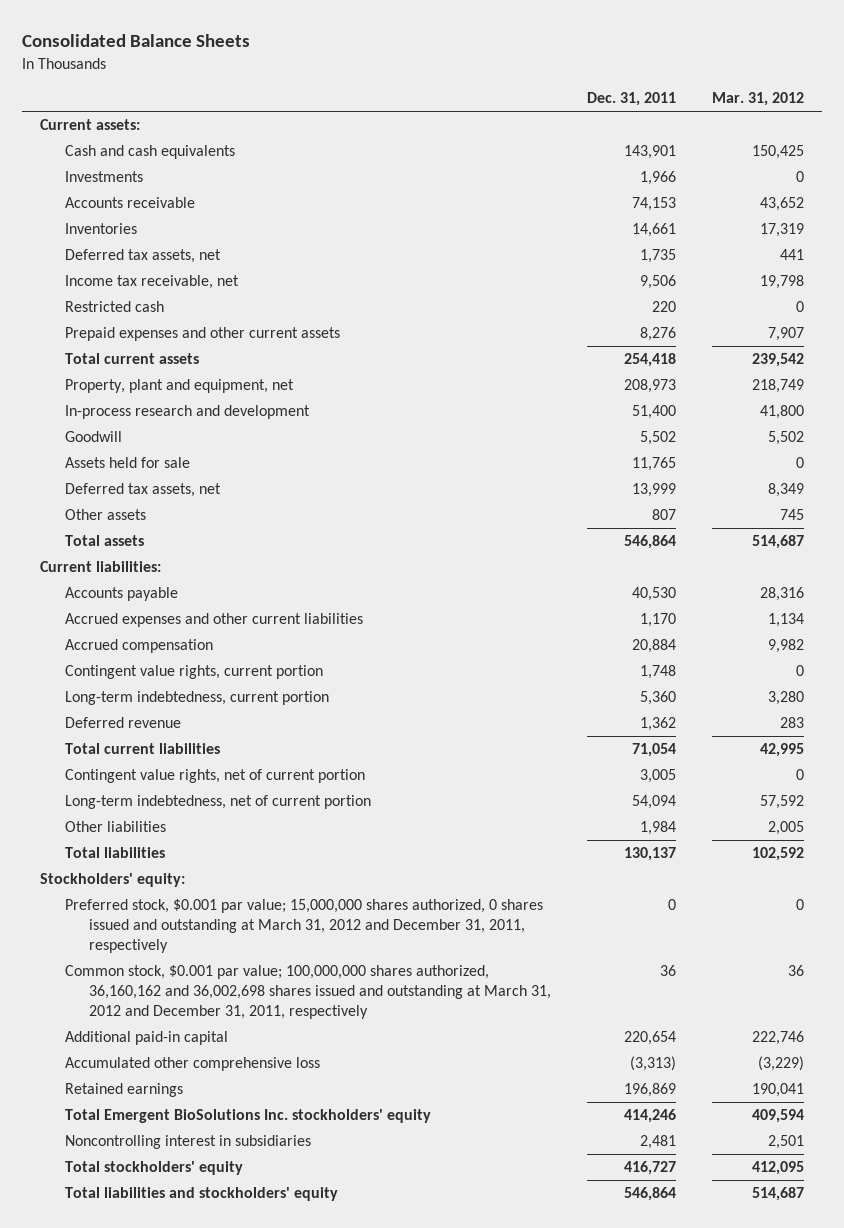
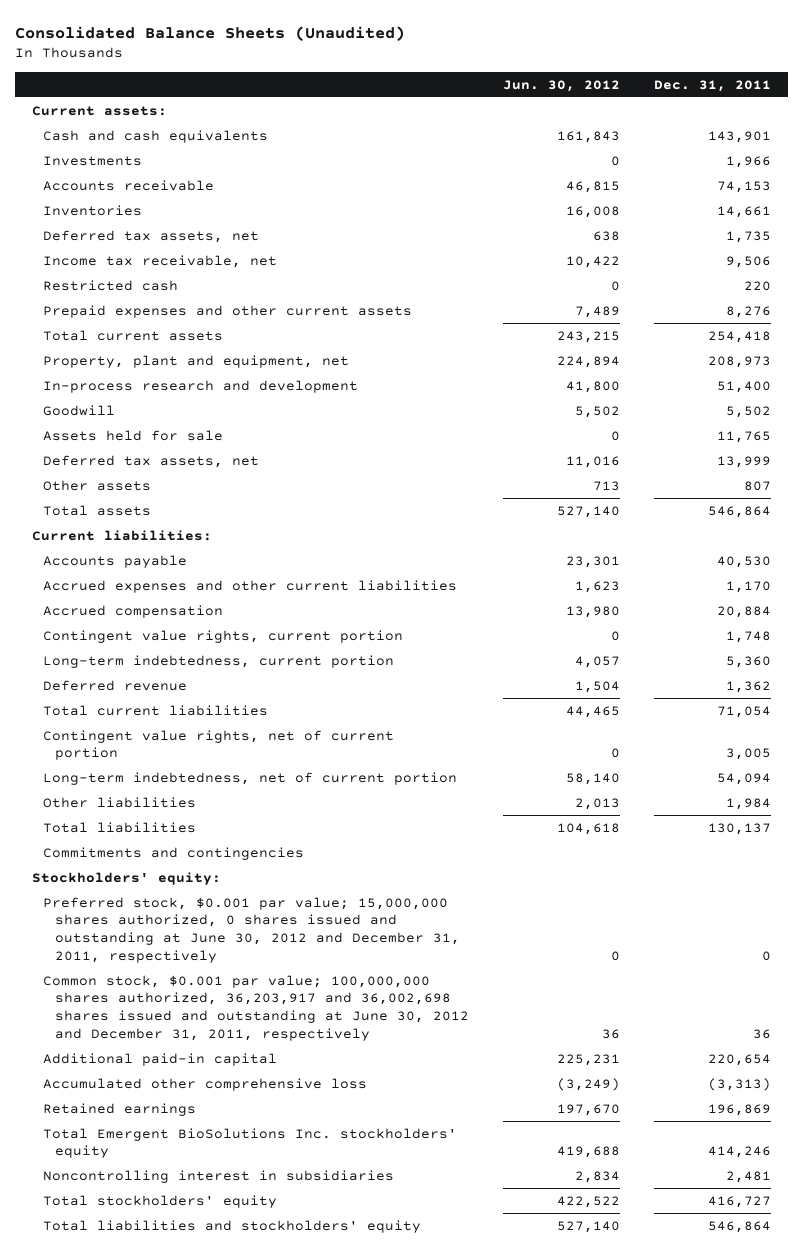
[21,33,250,47] Consolidated Balance Sheets -> [14,25,405,41] Consolidated Balance Sheets (Unaudited)
[712,92,805,107] Mar. 31, 2012 -> none
none -> [502,79,620,92] Jun. 30, 2012
none -> [43,846,305,860] Commitments and contingencies
[64,899,543,953] Preferred stock, $0.001 par value; 15,000,000 shares authorized, 0 shares issued and outstanding at March 31, 2012 and December 31, 2011, respectively -> [43,896,461,964] Preferred stock, $0.001 par value; 15,000,000 shares authorized, 0 shares issued and outstanding at June 30, 2012 and December 31, 2011, respectively
[64,965,552,1019] Common stock, $0.001 par value; 100,000,000 shares authorized, 36,160,162 and 36,002,698 shares issued and outstanding at March 31, 2012 and December 31, 2011, respectively -> [43,974,470,1042] Common stock, $0.001 par value; 100,000,000 shares authorized, 36,203,917 and 36,002,698 shares issued and outstanding at June 30, 2012 and December 31, 2011, respectively

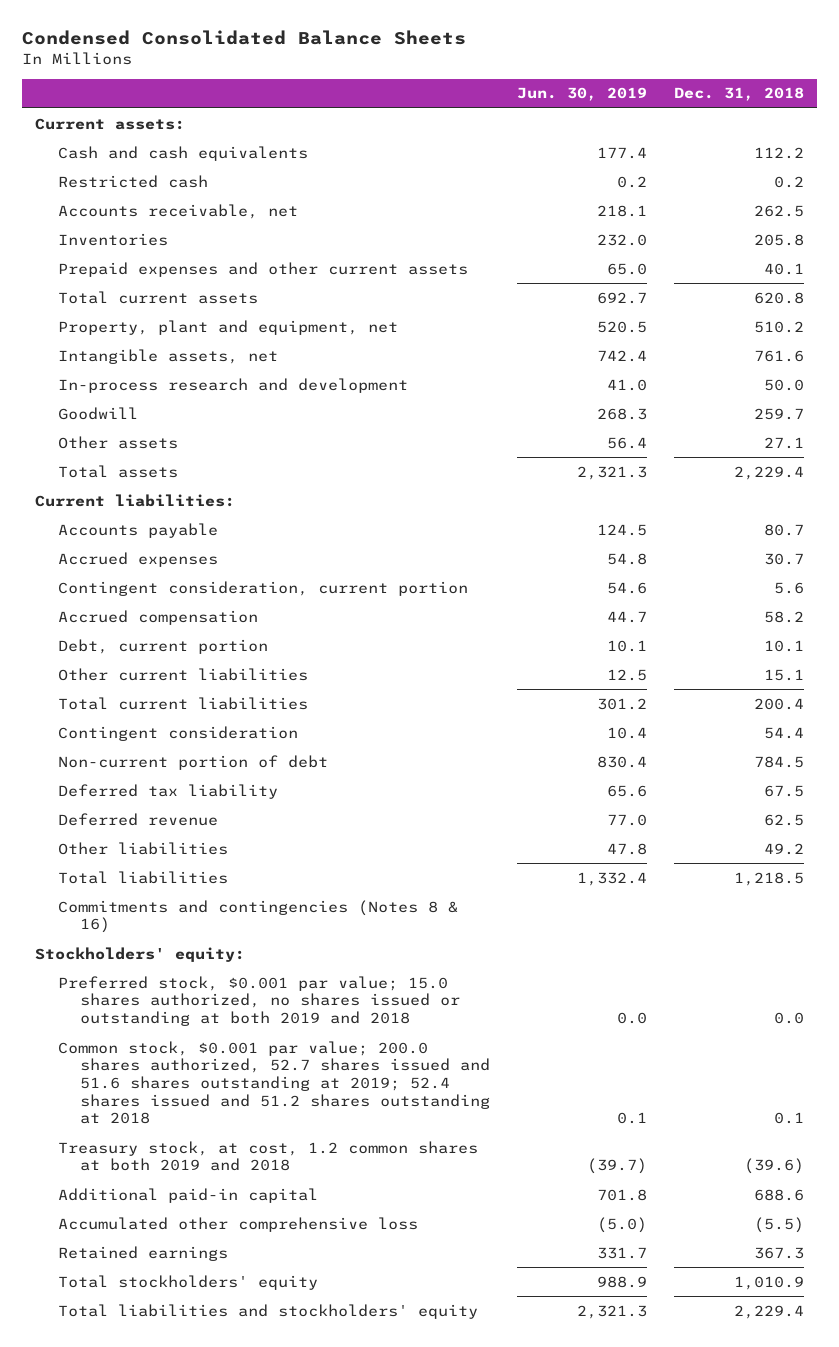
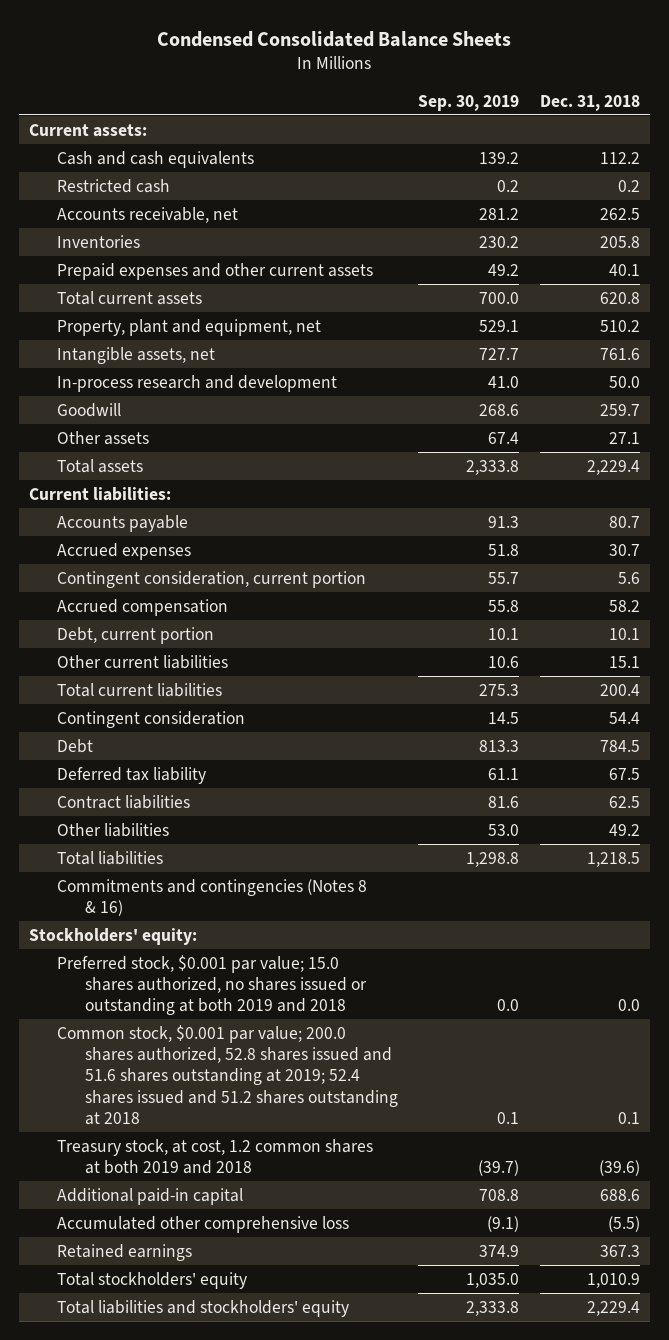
[516,87,647,102] Jun. 30, 2019 -> none
none -> [418,94,520,111] Sep. 30, 2019
[57,754,328,770] Non-current portion of debt -> [56,738,93,753] Debt
[57,812,218,826] Deferred revenue -> [56,794,190,809] Contract liabilities
[57,1040,491,1125] Common stock, $0.001 par value; 200.0 shares authorized, 52.7 shares issued and 51.6 shares outstanding at 2019; 52.4 shares issued and 51.2 shares outstanding at 2018 -> [56,1024,398,1126] Common stock, $0.001 par value; 200.0 shares authorized, 52.8 shares issued and 51.6 shares outstanding at 2019; 52.4 shares issued and 51.2 shares outstanding at 2018

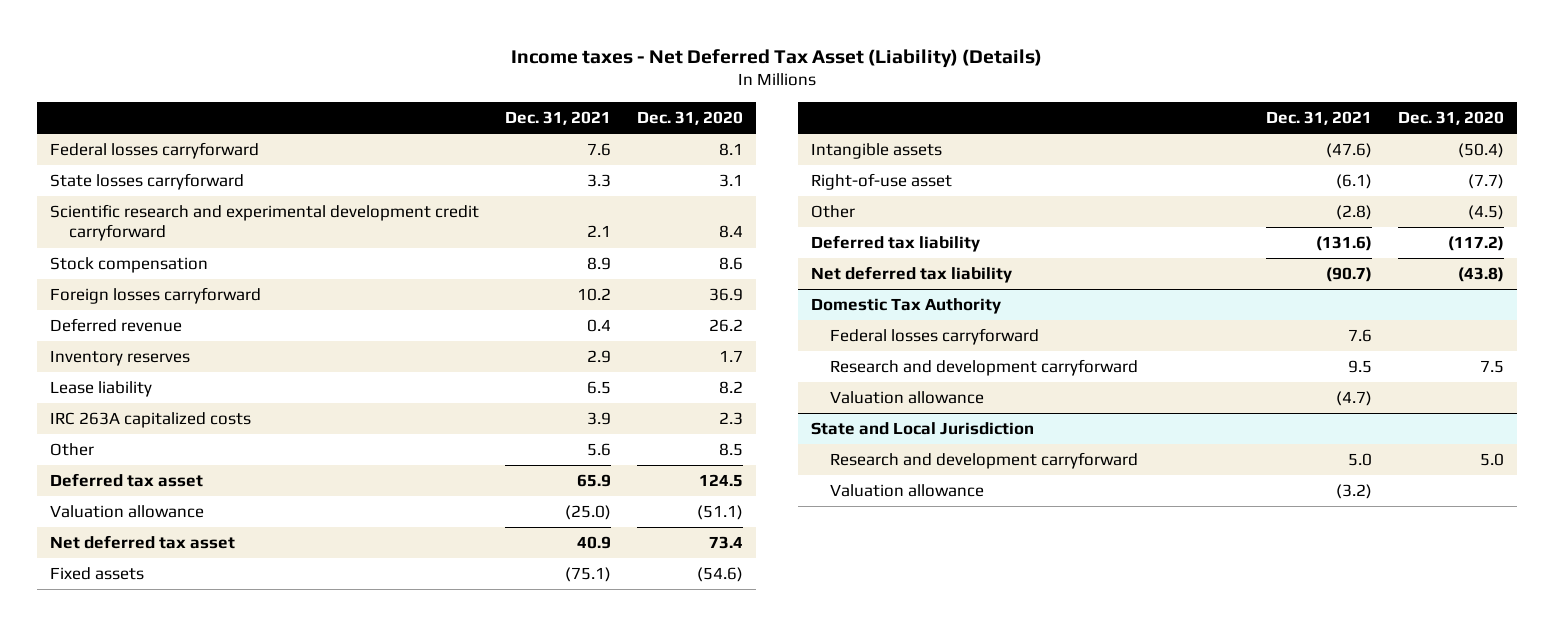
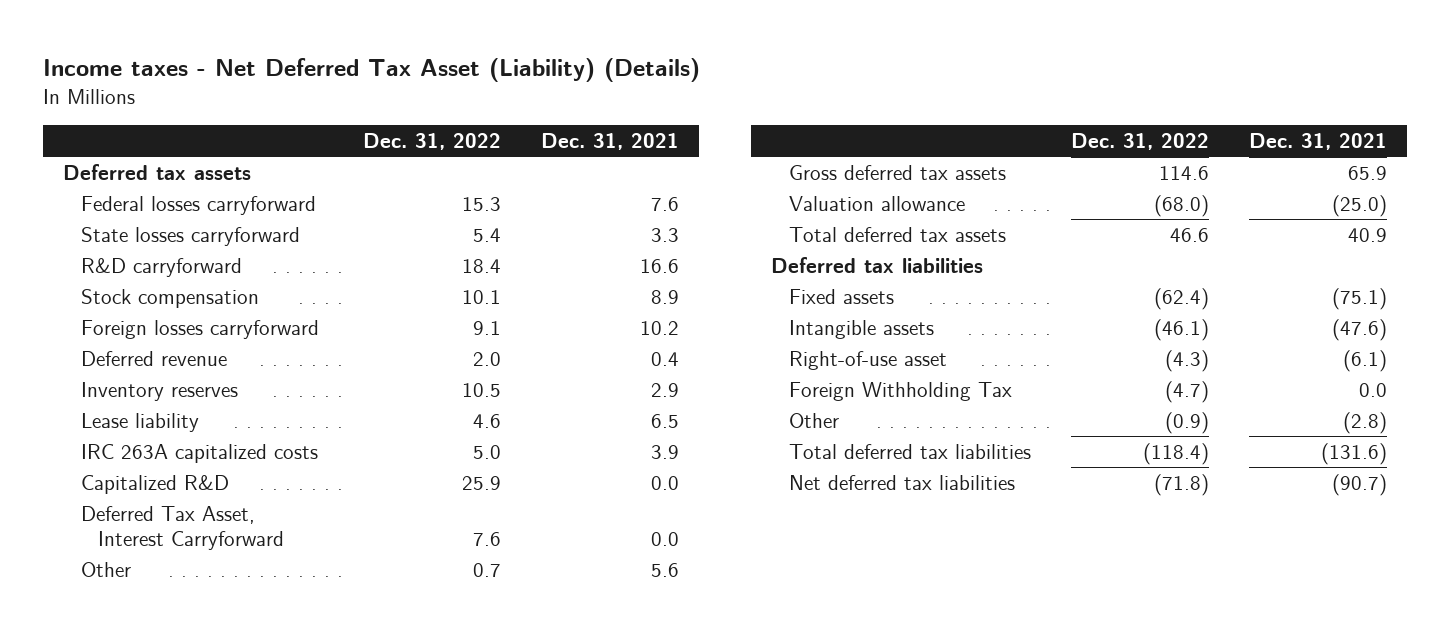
[636,111,743,126] Dec. 31, 2020 -> none
none -> [362,132,501,150] Dec. 31, 2022
none -> [63,163,252,180] Deferred tax assets
[49,204,479,242] Scientific research and experimental development credit carryforward -> none
none -> [80,257,242,277] R&D carryforward
none -> [80,474,229,494] Capitalized R&D
none -> [80,505,285,551] Deferred Tax Asset, Interest Carryforward
[49,473,203,488] Deferred tax asset -> [788,164,1006,180] Gross deferred tax assets
[49,535,235,550] Net deferred tax asset -> [788,226,1006,242] Total deferred tax assets
none -> [771,256,984,273] Deferred tax liabilities
none -> [788,381,1012,401] Foreign Withholding Tax
[810,298,1001,315] Domestic Tax Authority -> none
[829,328,1039,346] Federal losses carryforward -> none
[829,359,1138,377] Research and development carryforward -> none
[829,391,984,405] Valuation allowance -> none
[810,422,1034,436] State and Local Jurisdiction -> none
[829,452,1138,470] Research and development carryforward -> none
[829,484,984,498] Valuation allowance -> none
[810,235,980,253] Deferred tax liability -> [788,443,1031,459] Total deferred tax liabilities
[810,266,1012,284] Net deferred tax liability -> [788,474,1015,490] Net deferred tax liabilities

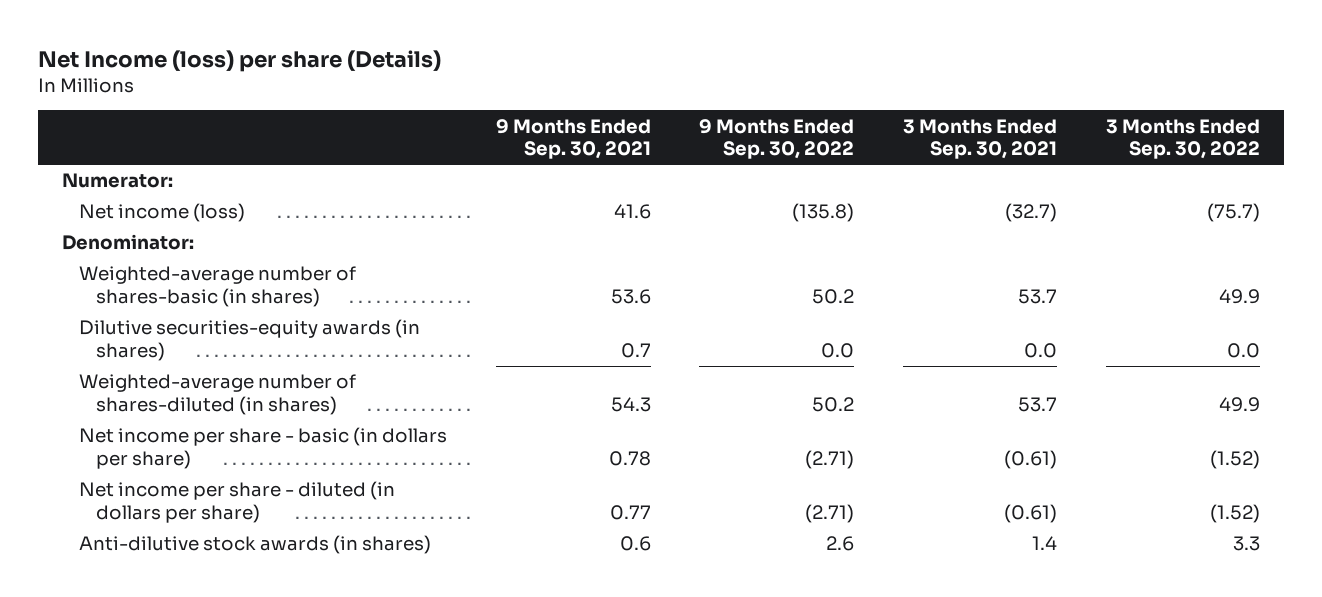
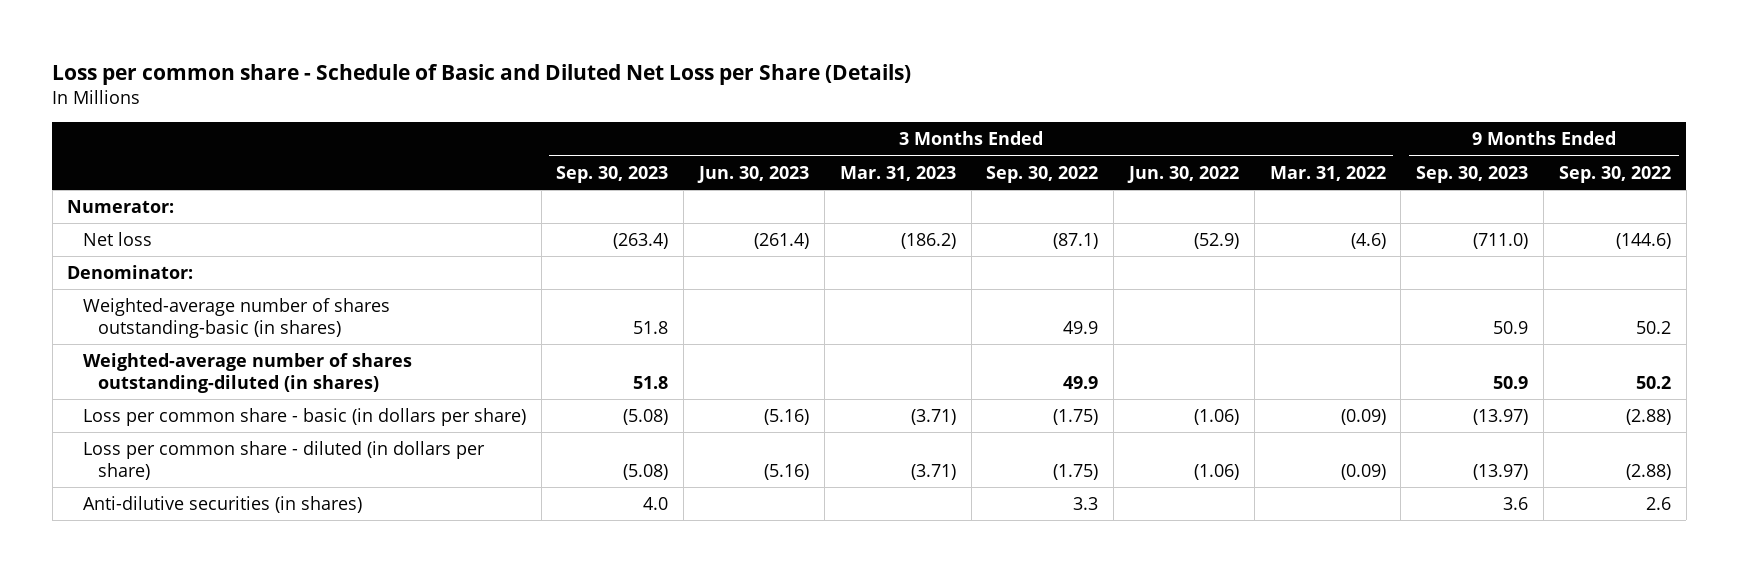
[37,49,441,72] Net Income (loss) per share (Details) -> [52,64,912,86] Loss per common share - Schedule of Basic and Diluted Net Loss per Share (Details)
[495,118,651,160] 9 Months Ended Sep. 30, 2021 -> none
[903,118,1058,160] 3 Months Ended Sep. 30, 2021 -> none
none -> [556,165,669,183] Sep. 30, 2023
none -> [697,165,810,183] Jun. 30, 2023
none -> [839,165,956,181] Mar. 31, 2023
none -> [1127,165,1240,183] Jun. 30, 2022
none -> [1269,165,1386,181] Mar. 31, 2022
none -> [1416,165,1529,183] Sep. 30, 2023
[78,203,245,223] Net income (loss) -> [82,232,152,247] Net loss
[792,203,855,223] (135.8) -> [1615,233,1671,250] (144.6)
[1206,203,1260,223] (75.7) -> [1053,233,1099,250] (87.1)
[78,319,420,362] Dilutive securities-equity awards (in shares) -> none
[78,266,356,308] Weighted-average number of shares-basic (in shares) -> [82,298,390,338] Weighted-average number of shares outstanding-basic (in shares)
[78,374,356,416] Weighted-average number of shares-diluted (in shares) -> [82,353,412,393] Weighted-average number of shares outstanding-diluted (in shares)
[78,427,447,470] Net income per share - basic (in dollars per share) -> [82,408,526,427] Loss per common share - basic (in dollars per share)
[805,450,855,470] (2.71) -> [1625,409,1671,426] (2.88)
[1209,450,1260,470] (1.52) -> [1053,409,1099,426] (1.75)
[78,481,395,524] Net income per share - diluted (in dollars per share) -> [82,441,485,480] Loss per common share - diluted (in dollars per share)
[805,504,855,524] (2.71) -> [1625,463,1671,480] (2.88)
[1209,504,1260,524] (1.52) -> [1053,463,1099,480] (1.75)
[78,535,431,555] Anti-dilutive stock awards (in shares) -> [82,496,362,514] Anti-dilutive securities (in shares)

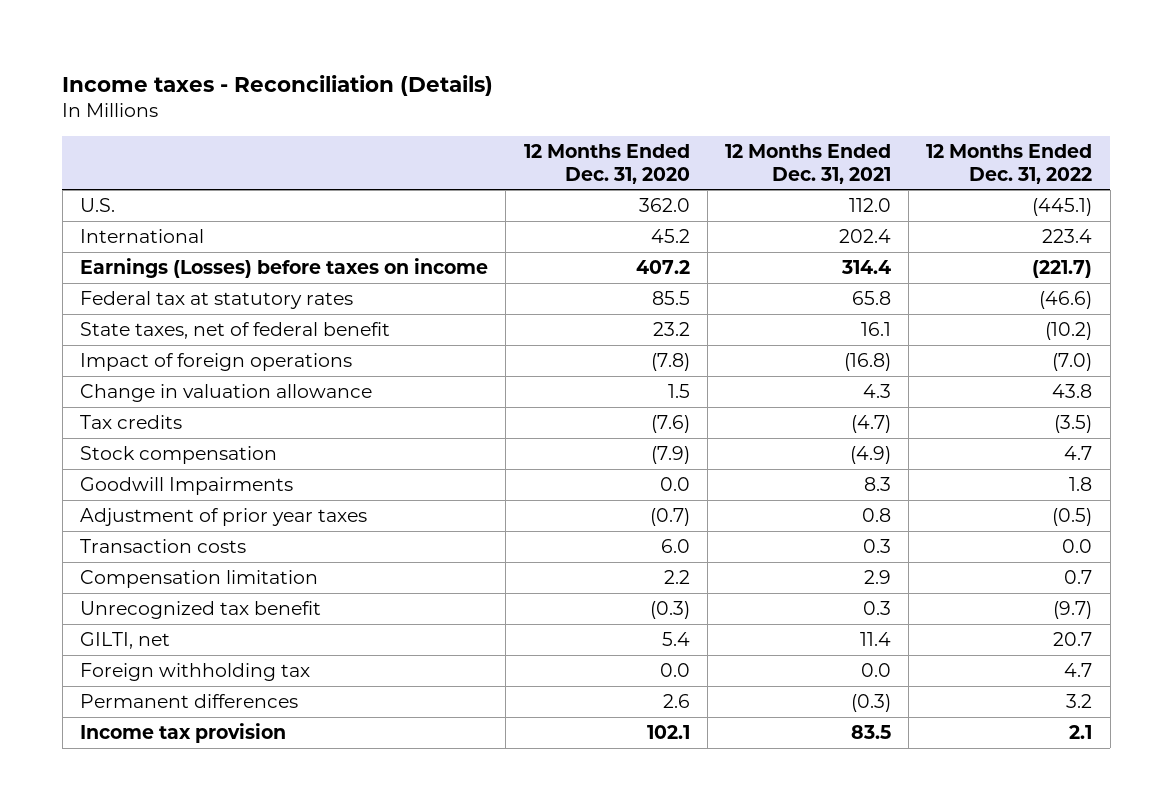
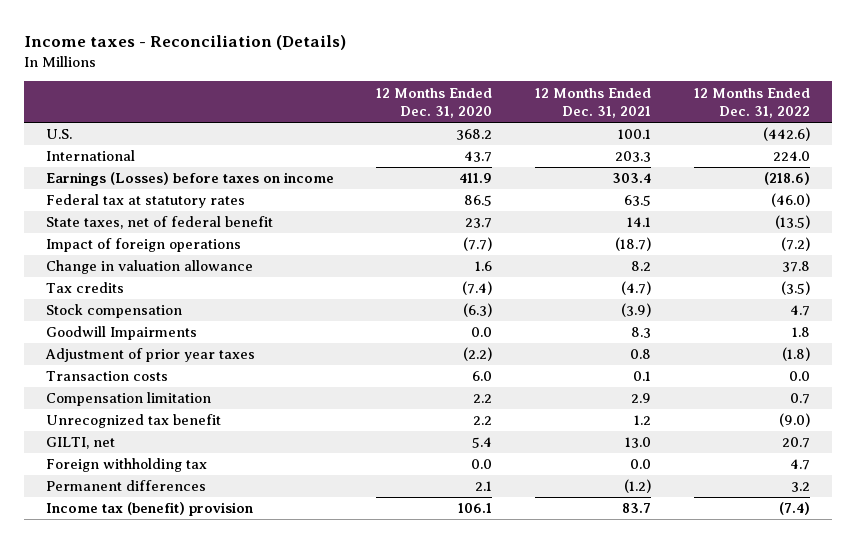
[638,198,690,213] 362.0 -> [456,129,493,141] 368.2
[849,198,892,213] 112.0 -> [618,129,652,140] 100.1
[1032,198,1093,217] (445.1) -> [763,127,811,142] (442.6)
[650,229,690,244] 45.2 -> [464,151,493,163] 43.7
[839,229,892,244] 202.4 -> [615,151,652,163] 203.3
[1042,229,1093,244] 223.4 -> [773,151,811,162] 224.0
[635,260,690,275] 407.2 -> [459,173,493,184] 411.9
[841,260,892,275] 314.4 -> [612,173,652,184] 303.4
[1032,260,1093,279] (221.7) -> [764,172,811,186] (218.6)
[651,291,690,306] 85.5 -> [464,195,493,207] 86.5
[852,291,892,306] 65.8 -> [624,195,652,207] 63.5
[1039,291,1093,310] (46.6) -> [771,193,811,208] (46.0)
[652,322,690,337] 23.2 -> [465,218,493,229] 23.7
[861,322,892,337] 16.1 -> [627,217,652,228] 14.1
[1045,322,1093,341] (10.2) -> [775,215,811,230] (13.5)
[650,353,690,372] (7.8) -> [463,237,493,252] (7.7)
[844,353,892,372] (16.8) -> [615,237,652,252] (18.7)
[1052,353,1093,372] (7.0) -> [781,237,811,252] (7.2)
[667,384,690,399] 1.5 -> [475,261,493,272] 1.6
[863,384,892,399] 4.3 -> [631,261,652,272] 8.2
[1052,384,1093,399] 43.8 -> [782,261,811,273] 37.8
[650,415,690,434] (7.6) -> [462,281,493,296] (7.4)
[650,446,690,465] (7.9) -> [463,303,493,318] (6.3)
[850,446,892,465] (4.9) -> [621,303,652,318] (3.9)
[649,508,690,527] (0.7) -> [463,347,493,362] (2.2)
[1052,508,1093,527] (0.5) -> [782,347,811,362] (1.8)
[863,539,892,554] 0.3 -> [633,371,652,382] 0.1
[649,601,690,620] (0.3) -> [473,416,493,426] 2.2
[863,601,892,616] 0.3 -> [634,415,652,426] 1.2
[1053,601,1093,620] (9.7) -> [779,413,811,428] (9.0)
[860,632,892,647] 11.4 -> [625,437,652,449] 13.0
[662,694,690,709] 2.6 -> [475,481,493,492] 2.1
[851,694,892,713] (0.3) -> [624,479,652,494] (1.2)
[80,723,287,744] Income tax provision -> [45,502,253,517] Income tax (benefit) provision
[646,725,690,740] 102.1 -> [458,503,493,514] 106.1
[851,725,892,740] 83.5 -> [622,503,652,514] 83.7
[1069,725,1093,740] 2.1 -> [779,502,811,516] (7.4)

